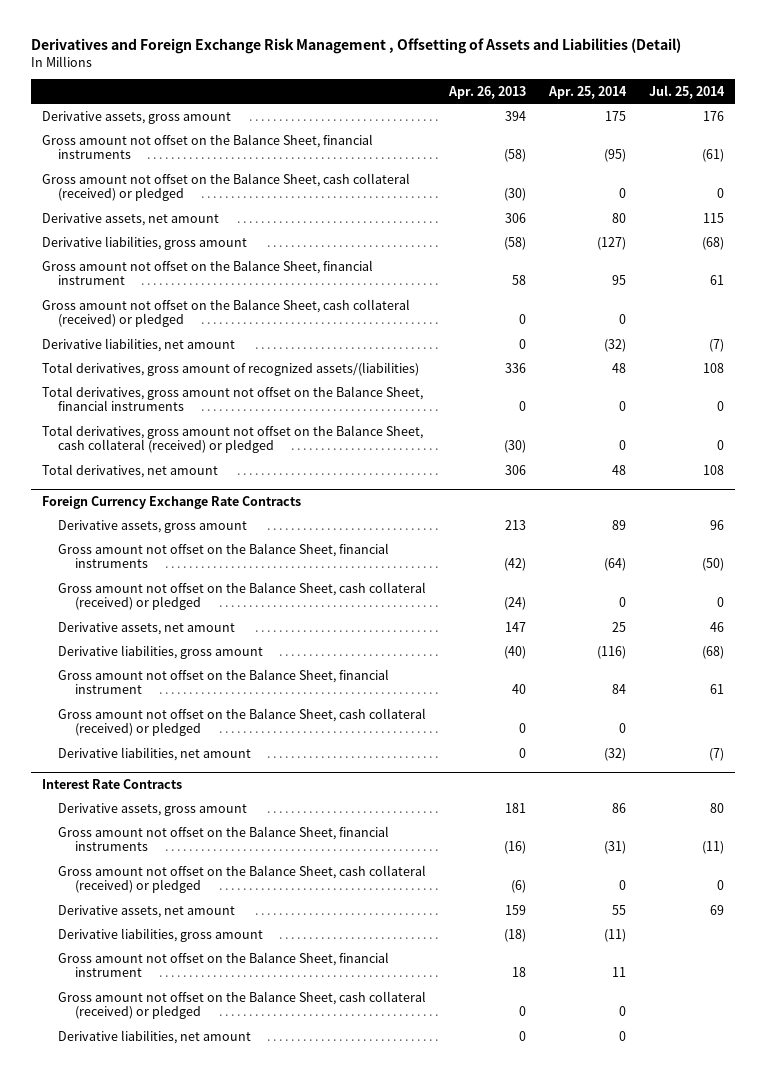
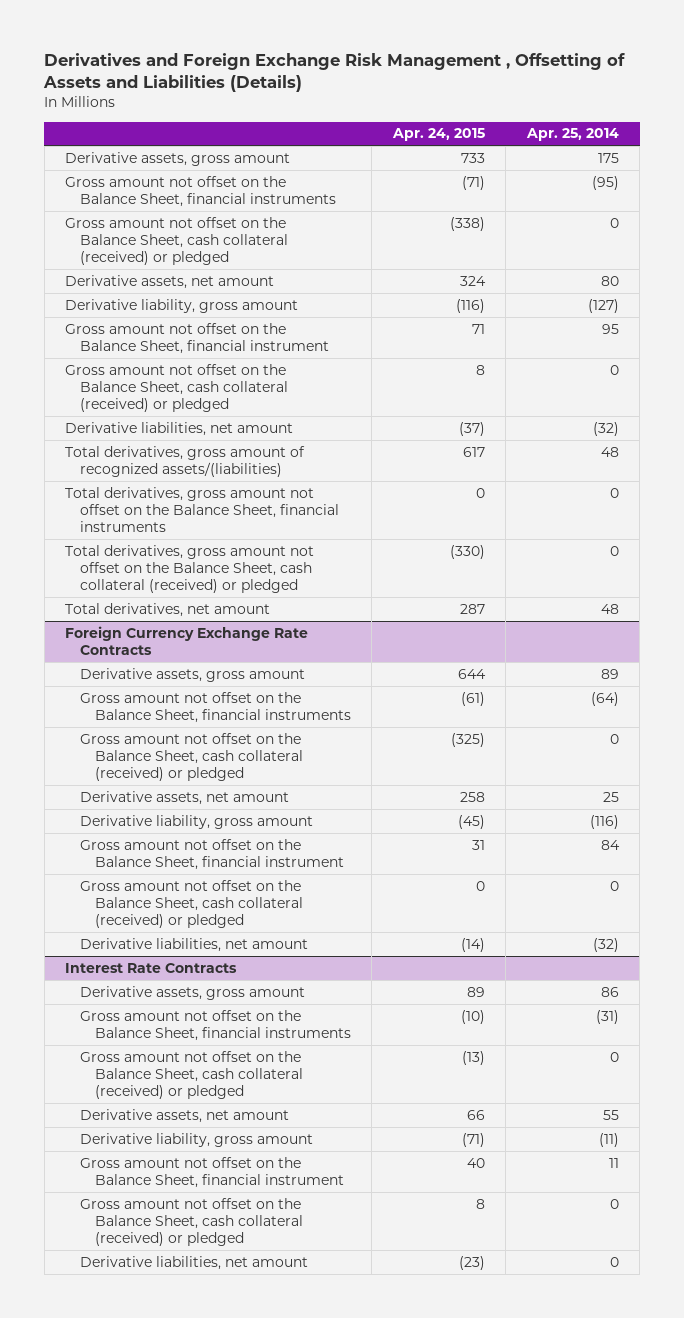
[30,38,681,55] Derivatives and Foreign Exchange Risk Management , Offsetting of Assets and Liabilities (Detail) -> [43,53,626,93] Derivatives and Foreign Exchange Risk Management , Offsetting of Assets and Liabilities (Details)
[448,85,527,99] Apr. 26, 2013 -> none
[648,84,725,99] Jul. 25, 2014 -> none
none -> [391,128,485,142] Apr. 24, 2015
[42,235,248,250] Derivative liabilities, gross amount -> [65,298,299,313] Derivative liability, gross amount
[58,644,264,659] Derivative liabilities, gross amount -> [80,814,314,829] Derivative liability, gross amount
[58,927,264,942] Derivative liabilities, gross amount -> [80,1132,314,1147] Derivative liability, gross amount

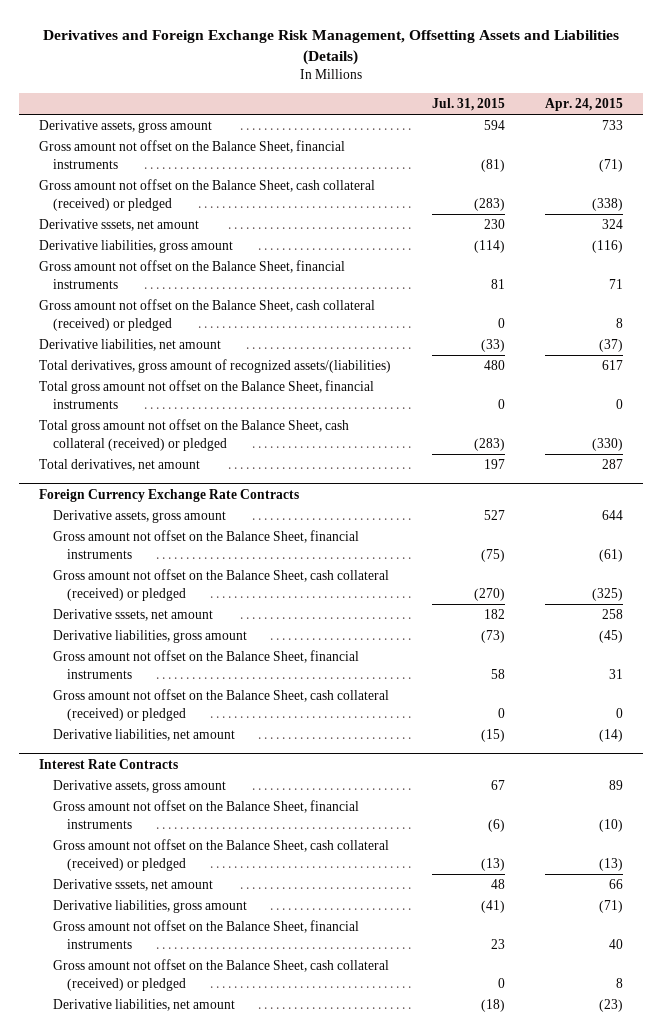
[43,53,626,93] Derivatives and Foreign Exchange Risk Management , Offsetting of Assets and Liabilities (Details) -> [43,29,620,66] Derivatives and Foreign Exchange Risk Management, Offsetting Assets and Liabilities (Details)
[525,128,619,142] Apr. 25, 2014 -> none
none -> [431,98,505,112] Jul. 31, 2015
[65,274,275,289] Derivative assets, net amount -> [39,219,200,232] Derivative sssets, net amount
[65,298,299,313] Derivative liability, gross amount -> [39,240,234,254] Derivative liabilities, gross amount
[65,322,330,354] Gross amount not offset on the Balance Sheet, financial instrument -> [39,260,346,289] Gross amount not offset on the Balance Sheet, financial instruments
[65,486,340,532] Total derivatives, gross amount not offset on the Balance Sheet, financial instruments -> [39,380,375,409] Total gross amount not offset on the Balance Sheet, financial instruments
[65,544,315,593] Total derivatives, gross amount not offset on the Balance Sheet, cash collateral (received) or pledged -> [39,419,350,451] Total gross amount not offset on the Balance Sheet, cash collateral (received) or pledged
[80,790,290,805] Derivative assets, net amount -> [52,609,213,622] Derivative sssets, net amount
[80,814,314,829] Derivative liability, gross amount -> [52,630,247,644] Derivative liabilities, gross amount
[80,838,345,870] Gross amount not offset on the Balance Sheet, financial instrument -> [52,650,359,679] Gross amount not offset on the Balance Sheet, financial instruments
[80,1108,290,1123] Derivative assets, net amount -> [52,879,213,892] Derivative sssets, net amount
[80,1132,314,1147] Derivative liability, gross amount -> [52,900,247,914] Derivative liabilities, gross amount
[80,1156,345,1188] Gross amount not offset on the Balance Sheet, financial instrument -> [52,920,359,949] Gross amount not offset on the Balance Sheet, financial instruments

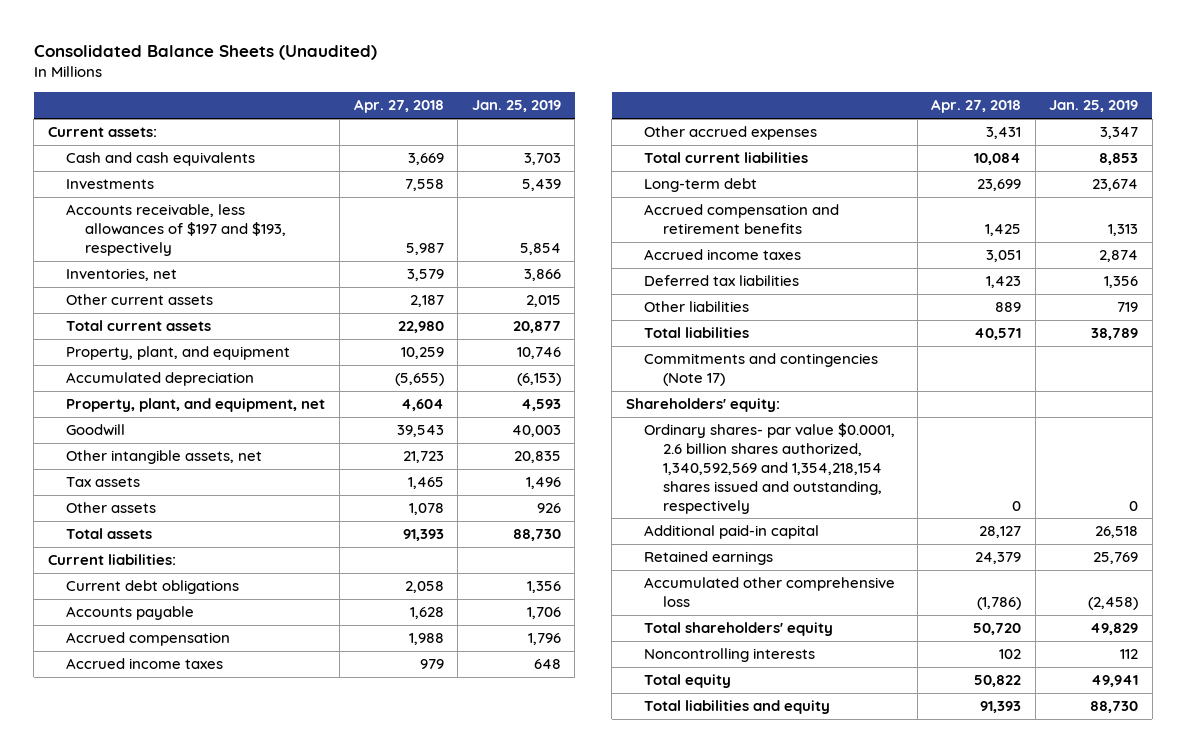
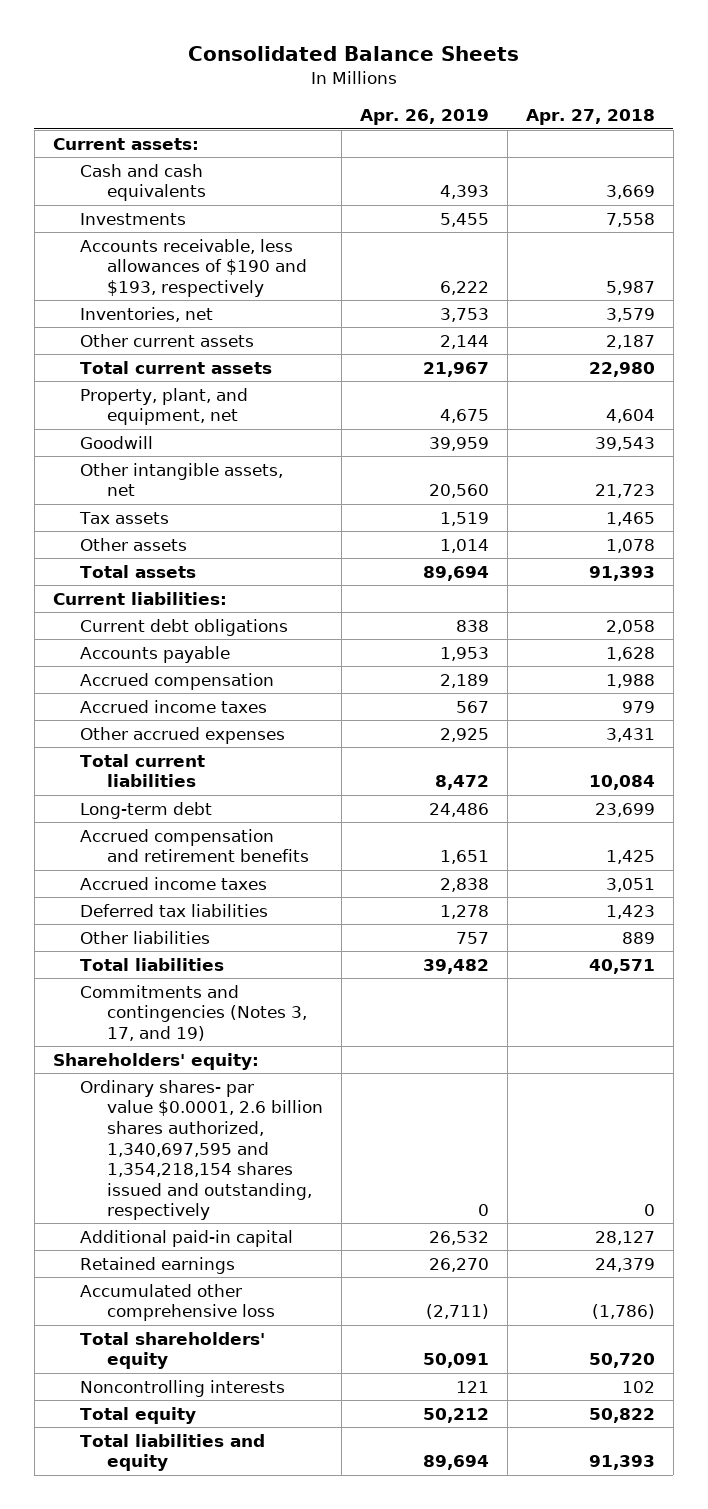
[33,45,377,61] Consolidated Balance Sheets (Unaudited) -> [187,46,519,62] Consolidated Balance Sheets
[471,100,561,113] Jan. 25, 2019 -> none
none -> [359,109,489,126] Apr. 26, 2019
[66,204,286,256] Accounts receivable, less allowances of $197 and $193, respectively -> [79,238,307,297] Accounts receivable, less allowances of $190 and $193, respectively
[66,346,291,361] Property, plant, and equipment -> none
[66,372,255,387] Accumulated depreciation -> none
[644,353,879,387] Commitments and contingencies (Note 17) -> [79,984,307,1041] Commitments and contingencies (Notes 3, 17, and 19)
[644,423,896,514] Ordinary shares- par value $0.0001, 2.6 billion shares authorized, 1,340,592,569 and 1,354,218,154 shares issued and outstanding, respectively -> [79,1079,323,1221] Ordinary shares- par value $0.0001, 2.6 billion shares authorized, 1,340,697,595 and 1,354,218,154 shares issued and outstanding, respectively

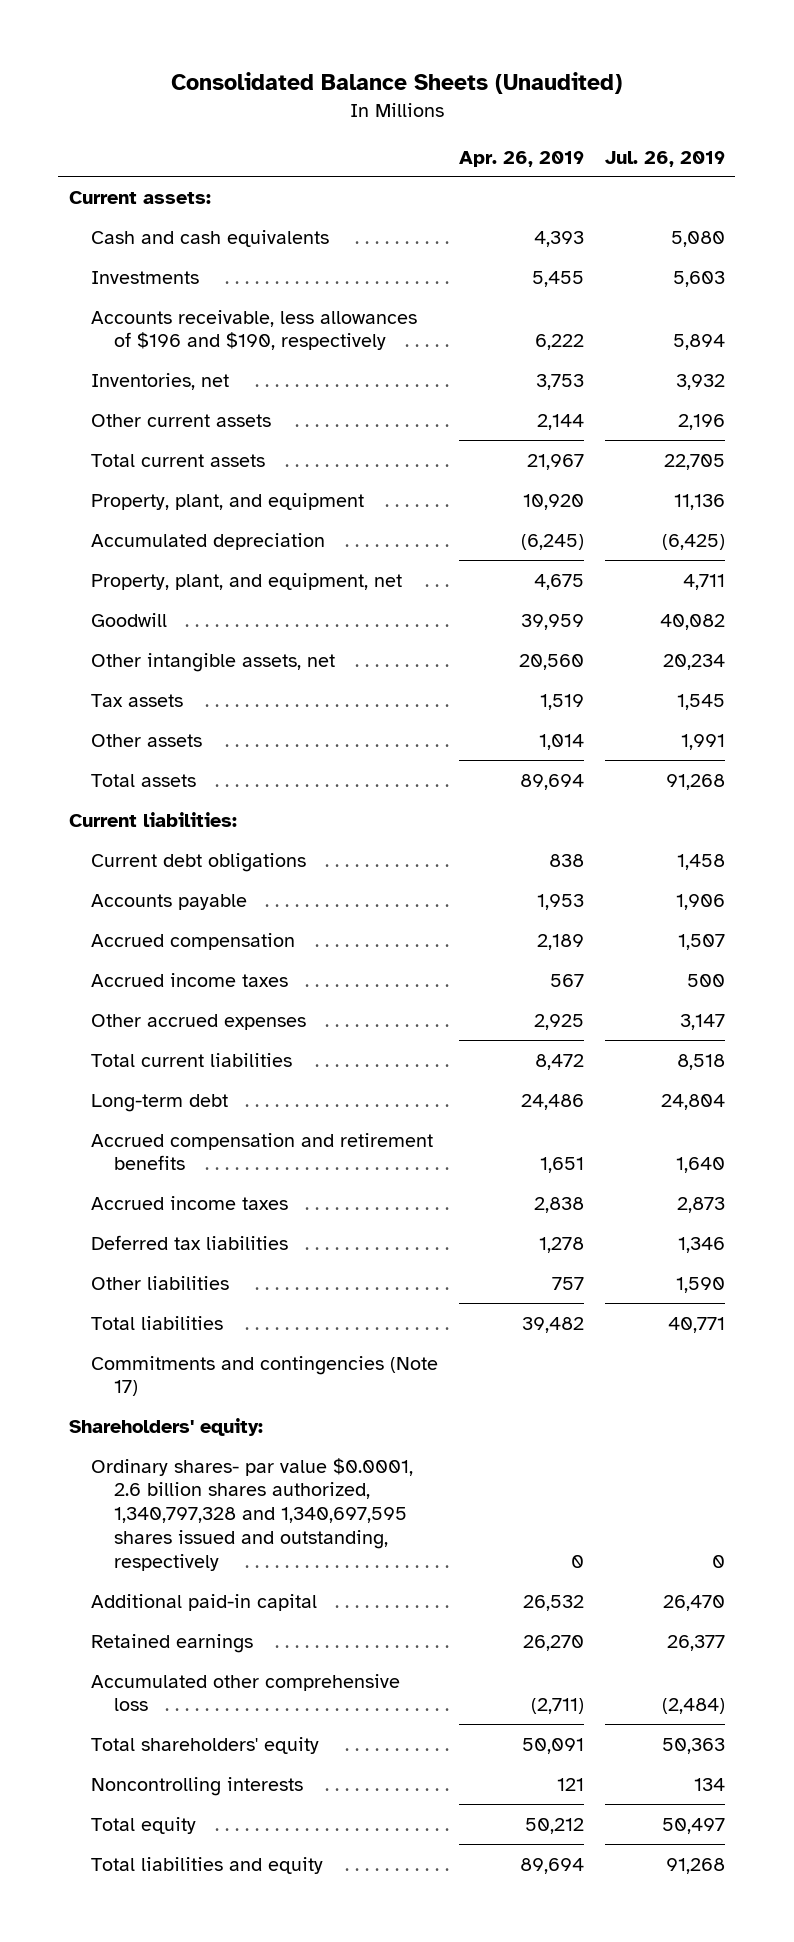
[187,46,519,62] Consolidated Balance Sheets -> [170,71,622,94] Consolidated Balance Sheets (Unaudited)
[525,109,655,126] Apr. 27, 2018 -> none
none -> [605,150,726,167] Jul. 26, 2019
[79,238,307,297] Accounts receivable, less allowances of $190 and $193, respectively -> [91,309,418,351] Accounts receivable, less allowances of $196 and $190, respectively
none -> [91,492,365,510] Property, plant, and equipment
none -> [91,532,326,550] Accumulated depreciation
[79,984,307,1041] Commitments and contingencies (Notes 3, 17, and 19) -> [91,1355,439,1397] Commitments and contingencies (Note 17)
[79,1079,323,1221] Ordinary shares- par value $0.0001, 2.6 billion shares authorized, 1,340,697,595 and 1,354,218,154 shares issued and outstanding, respectively -> [91,1457,414,1571] Ordinary shares- par value $0.0001, 2.6 billion shares authorized, 1,340,797,328 and 1,340,697,595 shares issued and outstanding, respectively

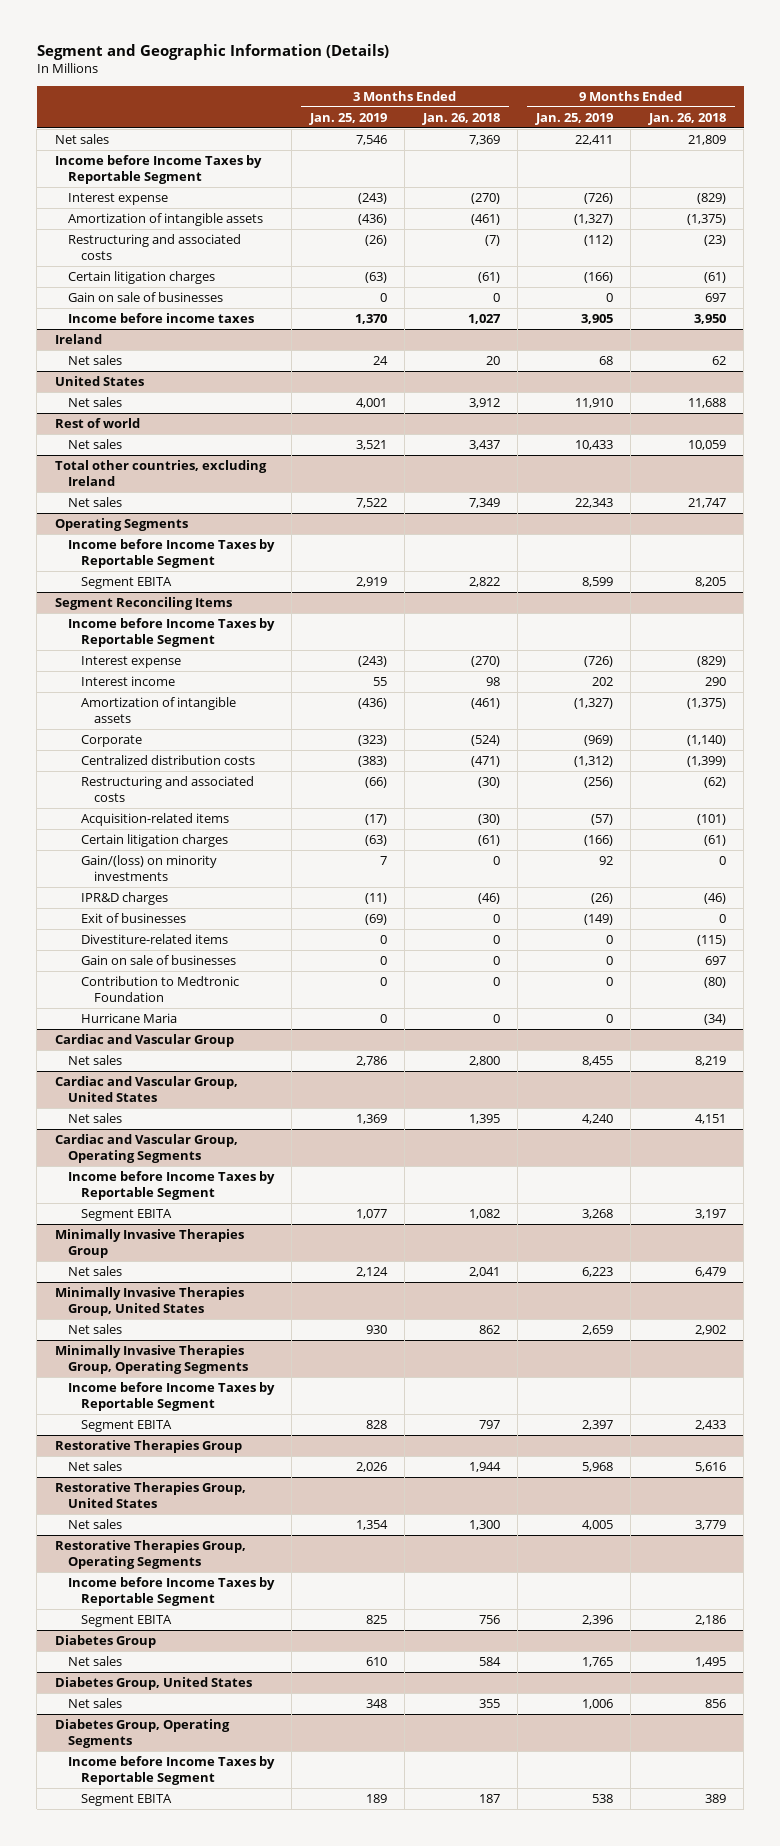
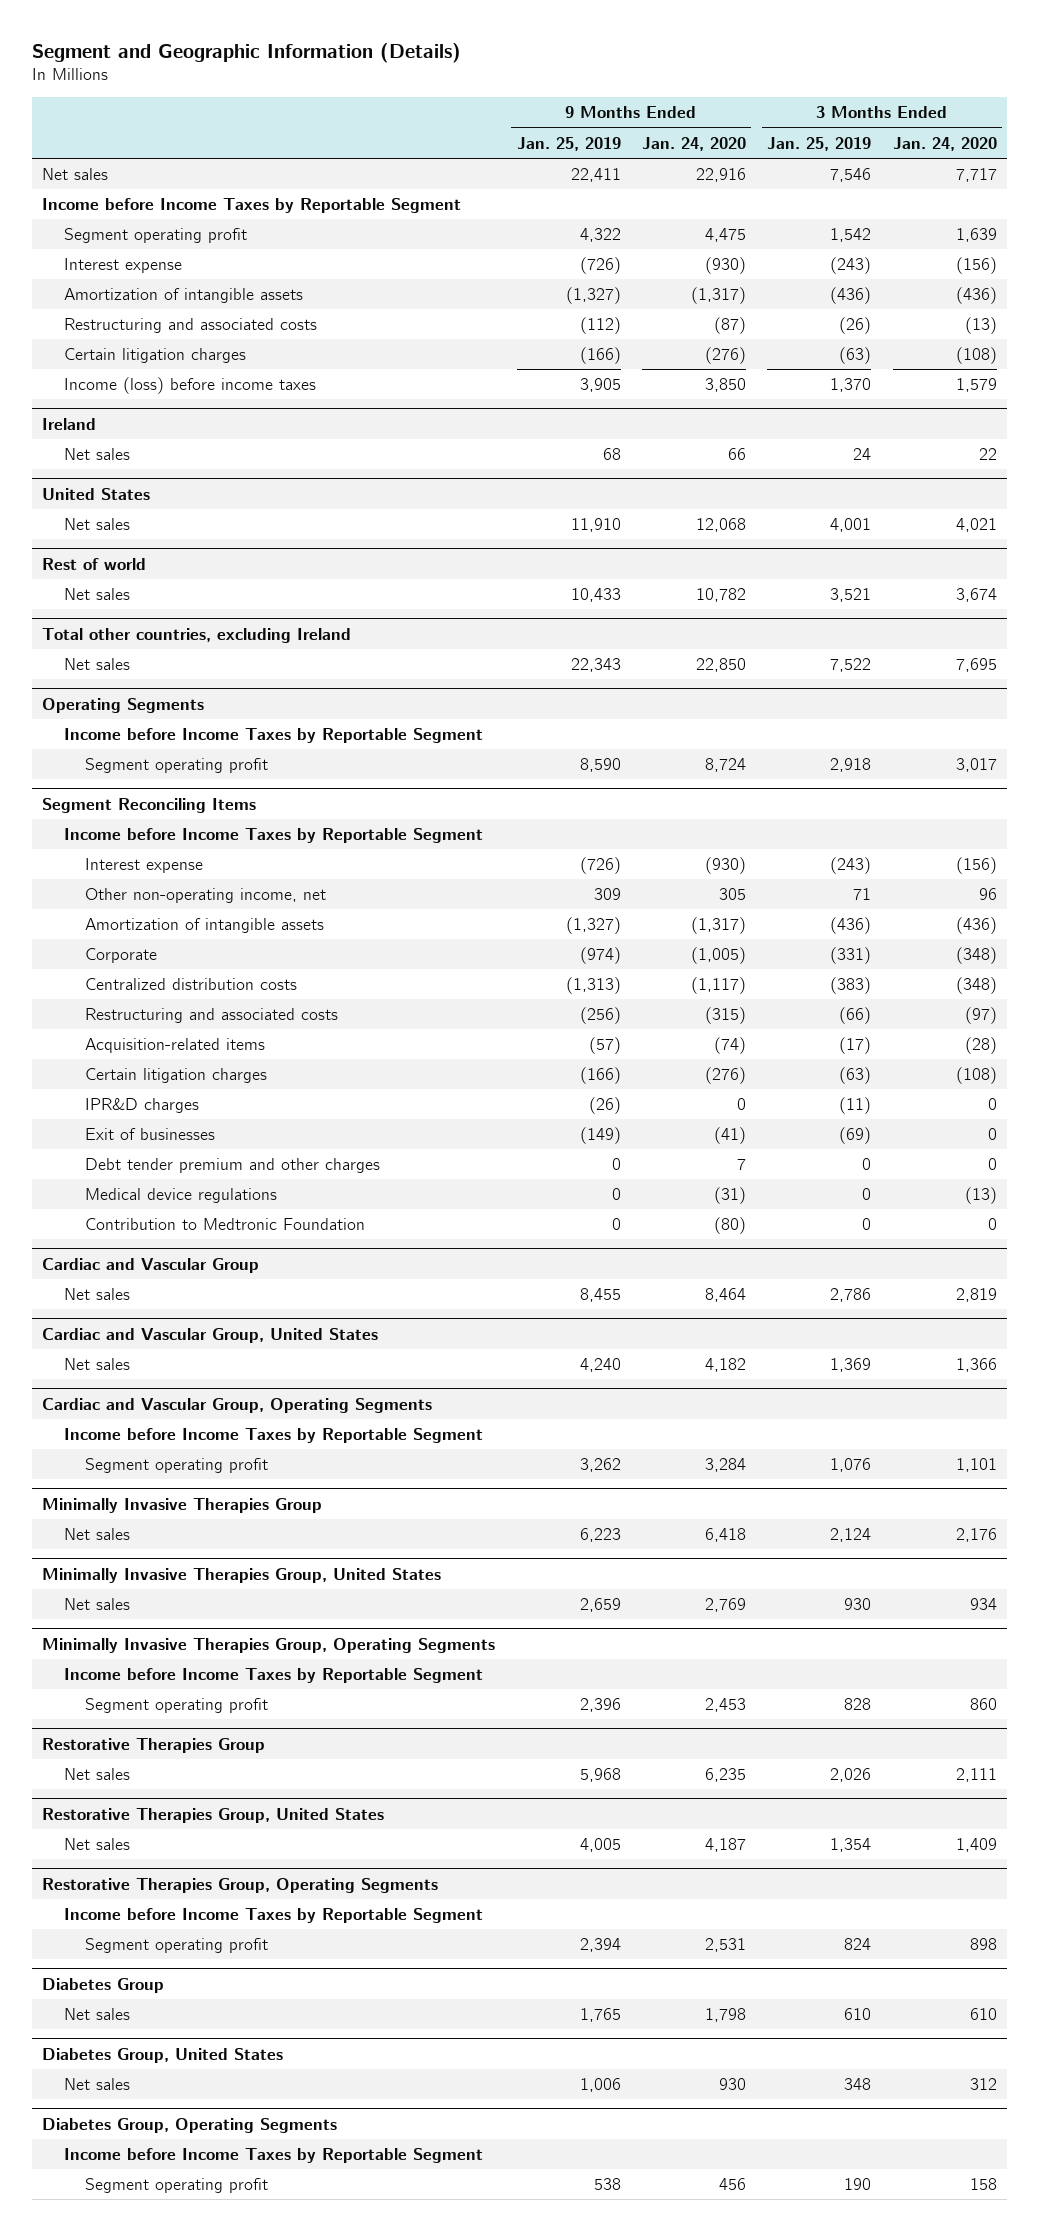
[421,112,500,125] Jan. 26, 2018 -> none
[647,112,726,125] Jan. 26, 2018 -> none
none -> [642,136,747,151] Jan. 24, 2020
none -> [892,136,997,151] Jan. 24, 2020
none -> [63,228,247,244] Segment operating profit
[67,292,223,303] Gain on sale of businesses -> none
[67,313,254,324] Income before income taxes -> [63,377,316,395] Income (loss) before income taxes
[81,577,173,590] Segment EBITA -> none
none -> [85,758,269,774] Segment operating profit
[81,676,176,687] Interest income -> none
none -> [85,888,327,904] Other non-operating income, net
[357,735,387,747] (323) -> [830,947,872,965] (331)
[583,735,613,747] (969) -> [579,947,621,965] (974)
[573,756,613,768] (1,312) -> [565,977,621,995] (1,313)
[81,855,218,882] Gain/(loss) on minority investments -> none
[81,934,229,945] Divestiture-related items -> none
[81,955,237,966] Gain on sale of businesses -> none
none -> [85,1158,381,1174] Debt tender premium and other charges
none -> [85,1188,278,1204] Medical device regulations
[81,1013,178,1024] Hurricane Maria -> none
[81,1209,173,1222] Segment EBITA -> none
none -> [85,1458,269,1474] Segment operating profit
[81,1420,173,1433] Segment EBITA -> none
none -> [85,1698,269,1714] Segment operating profit
[81,1615,173,1628] Segment EBITA -> none
none -> [85,1938,269,1954] Segment operating profit
[81,1794,173,1807] Segment EBITA -> none
none -> [85,2178,269,2194] Segment operating profit

